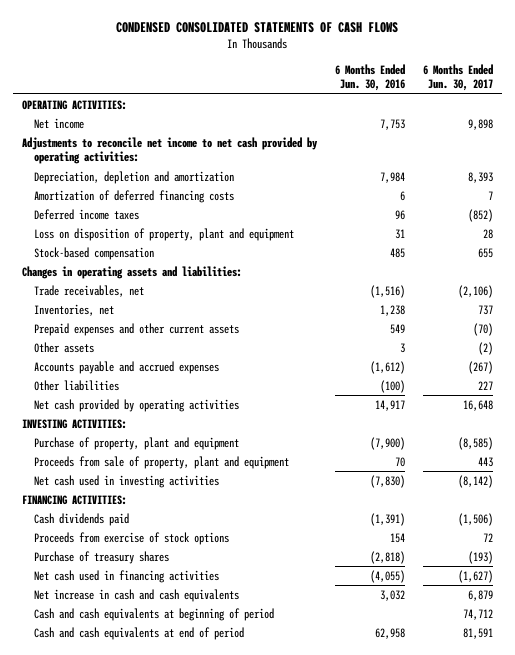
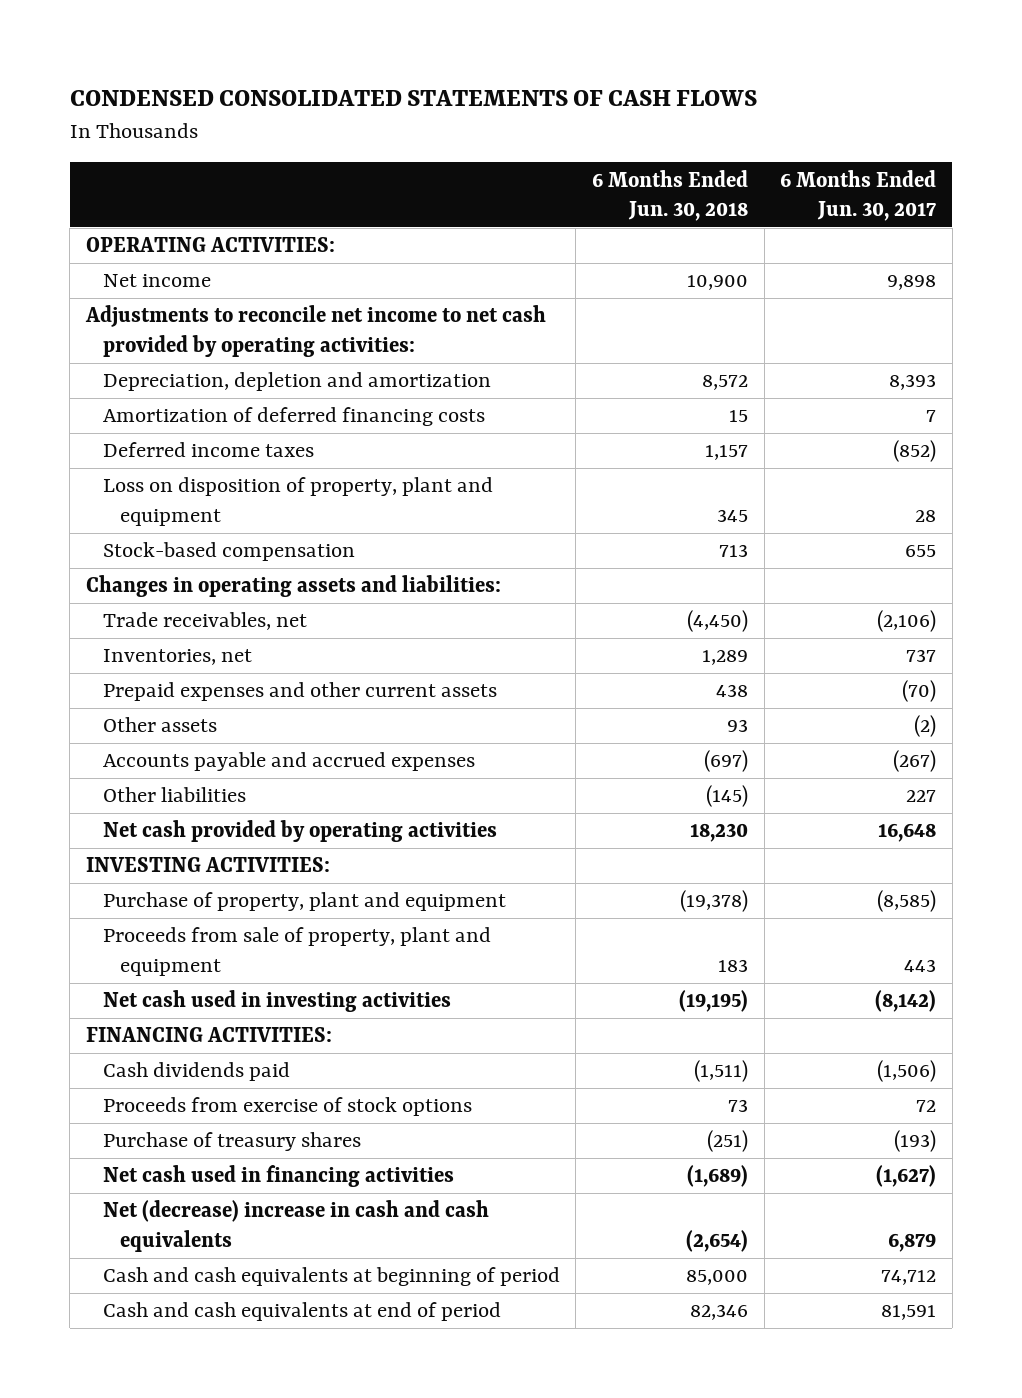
[334,63,405,92] 6 Months Ended Jun. 30, 2016 -> none
none -> [591,169,748,222] 6 Months Ended Jun. 30, 2018
[33,588,239,602] Net increase in cash and cash equivalents -> [102,1200,489,1252] Net (decrease) increase in cash and cash equivalents

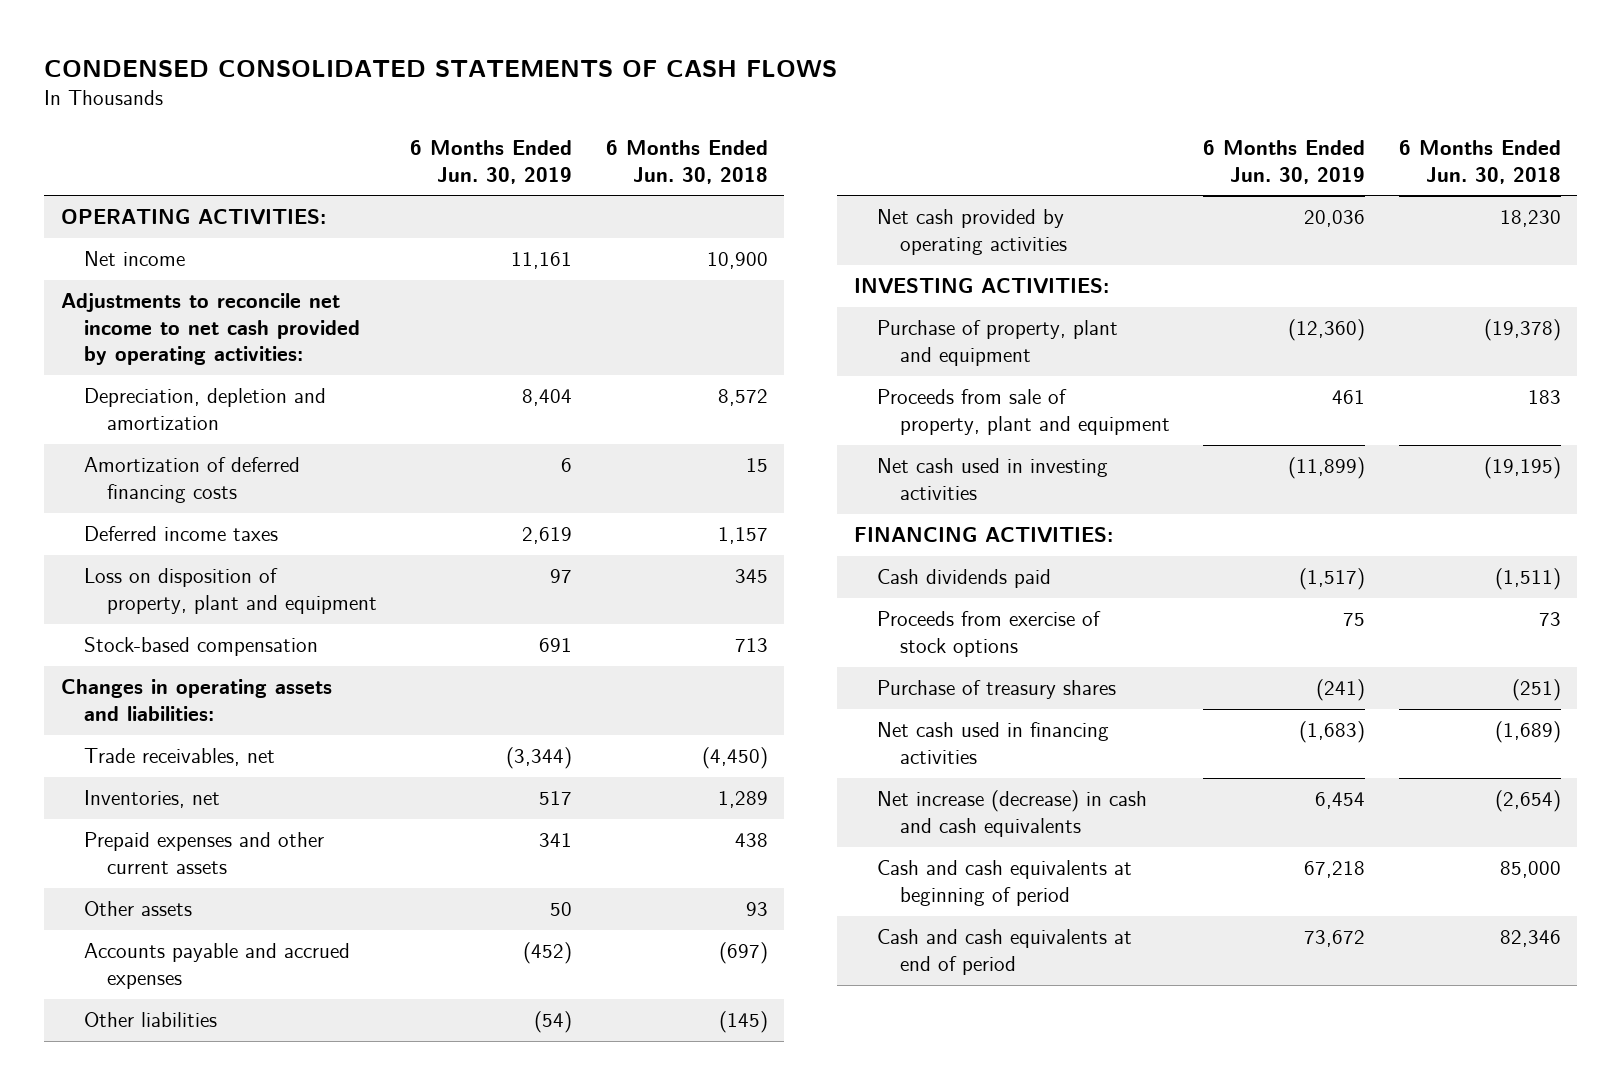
[780,169,937,222] 6 Months Ended Jun. 30, 2017 -> none
none -> [410,140,573,184] 6 Months Ended Jun. 30, 2019
[102,1200,489,1252] Net (decrease) increase in cash and cash equivalents -> [876,790,1147,837] Net increase (decrease) in cash and cash equivalents

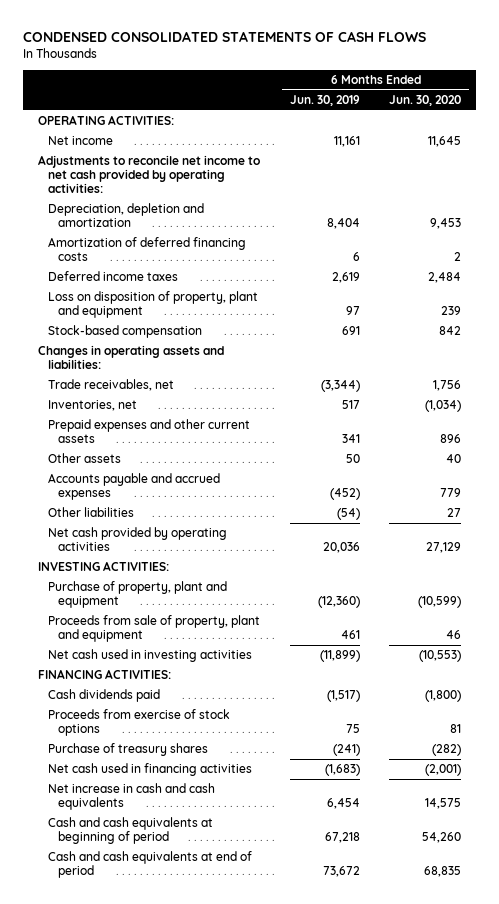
[605,140,768,184] 6 Months Ended Jun. 30, 2018 -> none
none -> [389,95,462,107] Jun. 30, 2020
[876,790,1147,837] Net increase (decrease) in cash and cash equivalents -> [48,783,216,811] Net increase in cash and cash equivalents

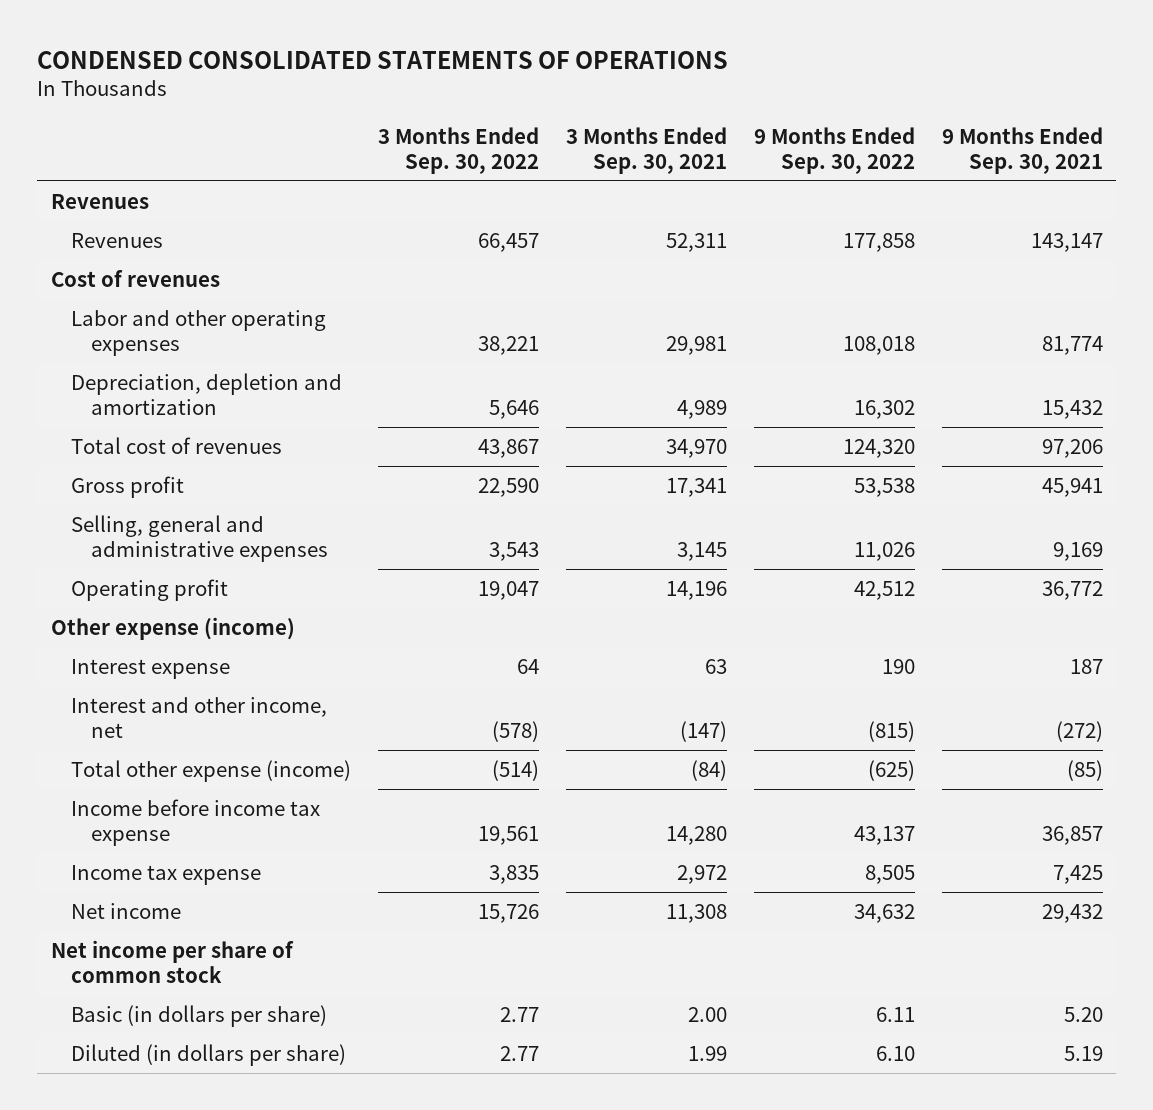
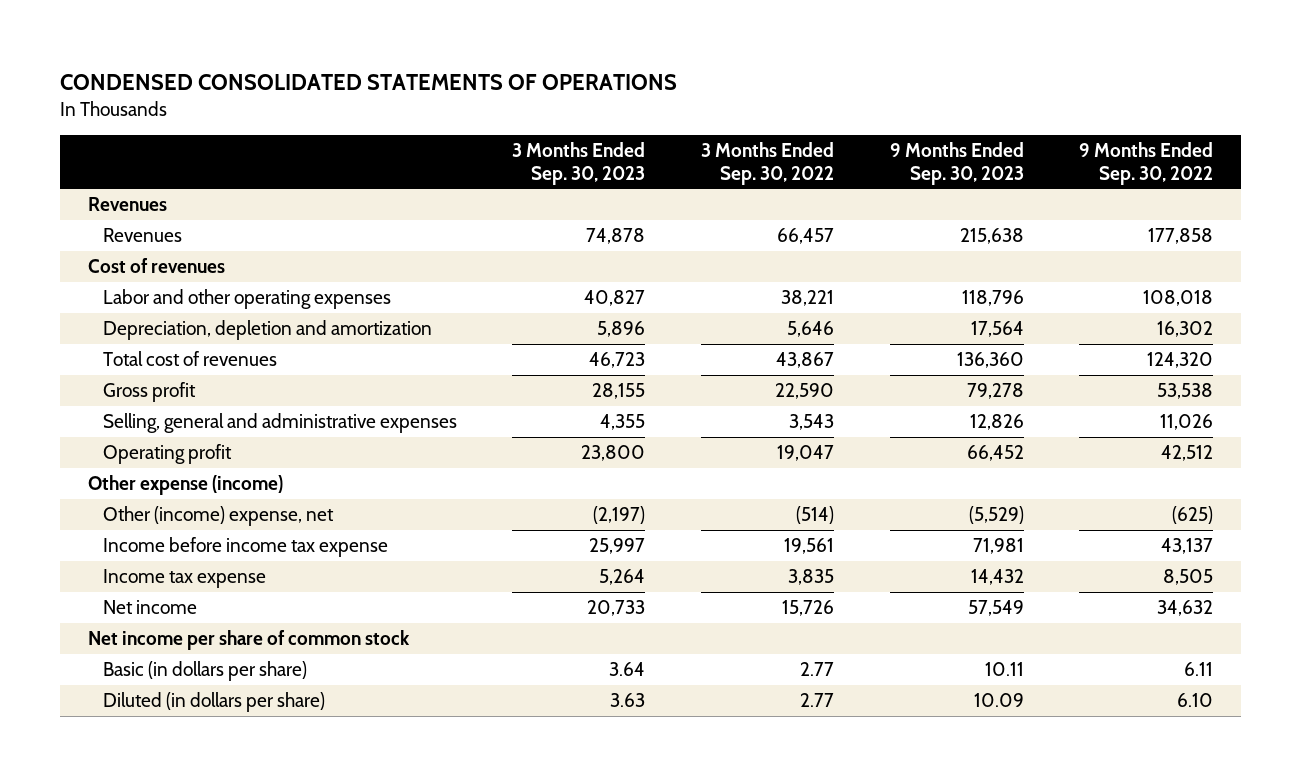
[565,126,727,174] 3 Months Ended Sep. 30, 2021 -> none
[941,126,1103,174] 9 Months Ended Sep. 30, 2021 -> none
none -> [512,141,646,185] 3 Months Ended Sep. 30, 2023
none -> [889,141,1024,185] 9 Months Ended Sep. 30, 2023
[70,658,230,679] Interest expense -> none
[70,696,327,739] Interest and other income, net -> none
[70,759,351,782] Total other expense (income) -> [102,506,334,527] Other (income) expense, net

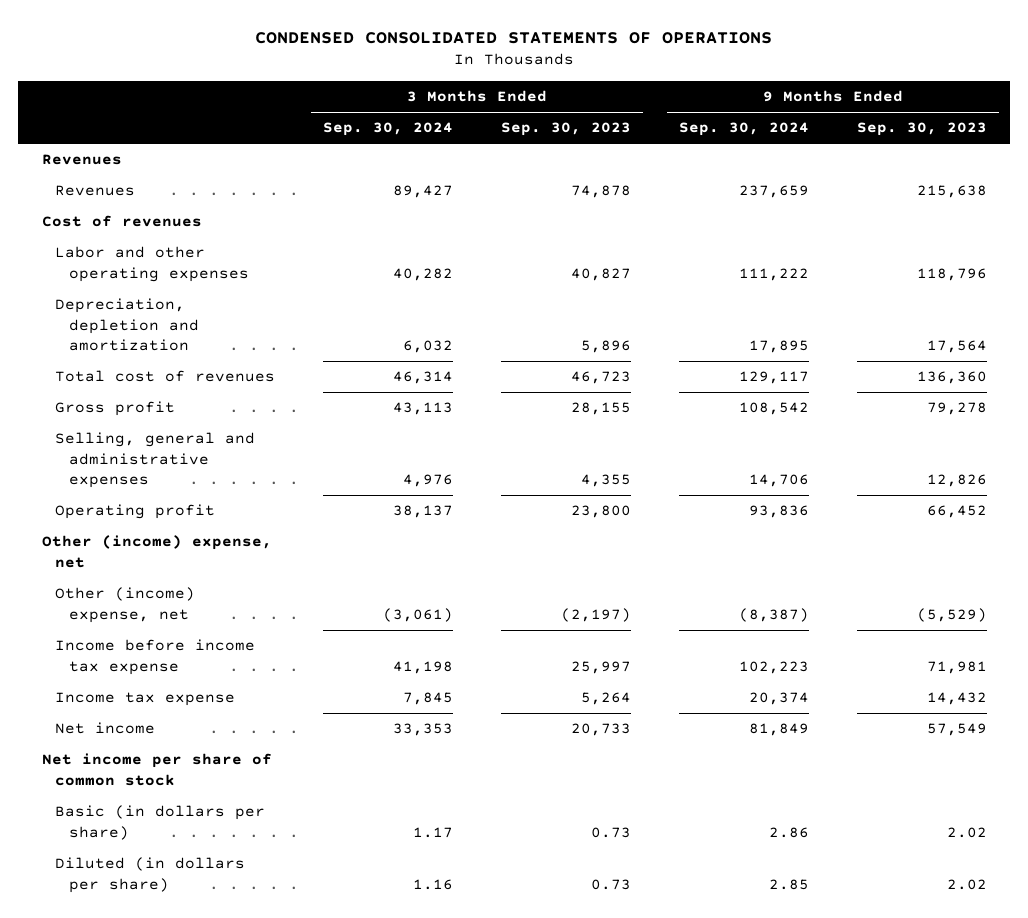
[701,141,835,185] 3 Months Ended Sep. 30, 2022 -> none
[1079,141,1214,185] 9 Months Ended Sep. 30, 2022 -> none
none -> [323,122,454,137] Sep. 30, 2024
none -> [678,122,809,137] Sep. 30, 2024
[88,475,284,496] Other expense (income) -> [41,535,272,568] Other (income) expense, net
[609,662,646,677] 3.64 -> [590,826,631,838] 0.73
[984,662,1024,677] 10.11 -> [946,826,987,838] 2.02
[610,693,646,708] 3.63 -> [590,878,631,890] 0.73
[973,693,1024,708] 10.09 -> [946,878,987,890] 2.02

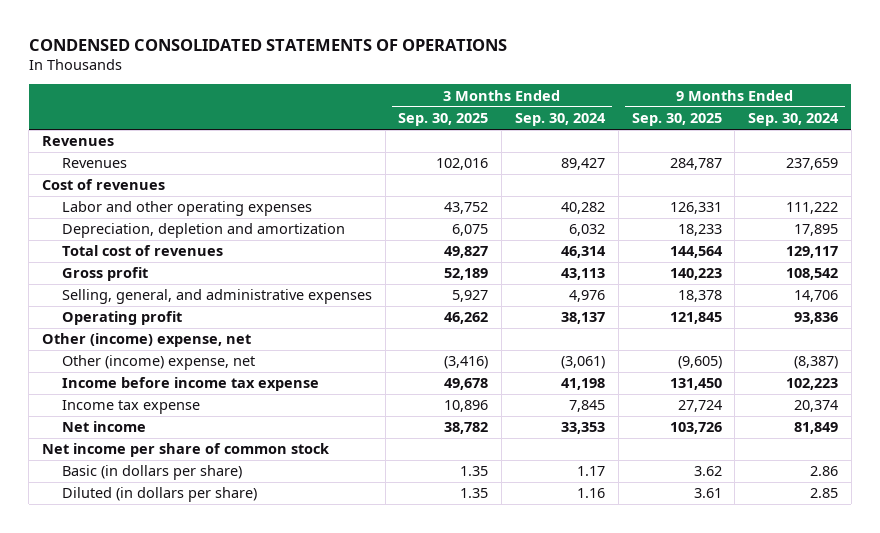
[500,122,631,137] Sep. 30, 2023 -> none
[856,122,987,137] Sep. 30, 2023 -> none
none -> [398,113,489,127] Sep. 30, 2025
none -> [631,113,722,127] Sep. 30, 2025
[55,432,256,488] Selling, general and administrative expenses -> [61,289,372,305] Selling, general, and administrative expenses

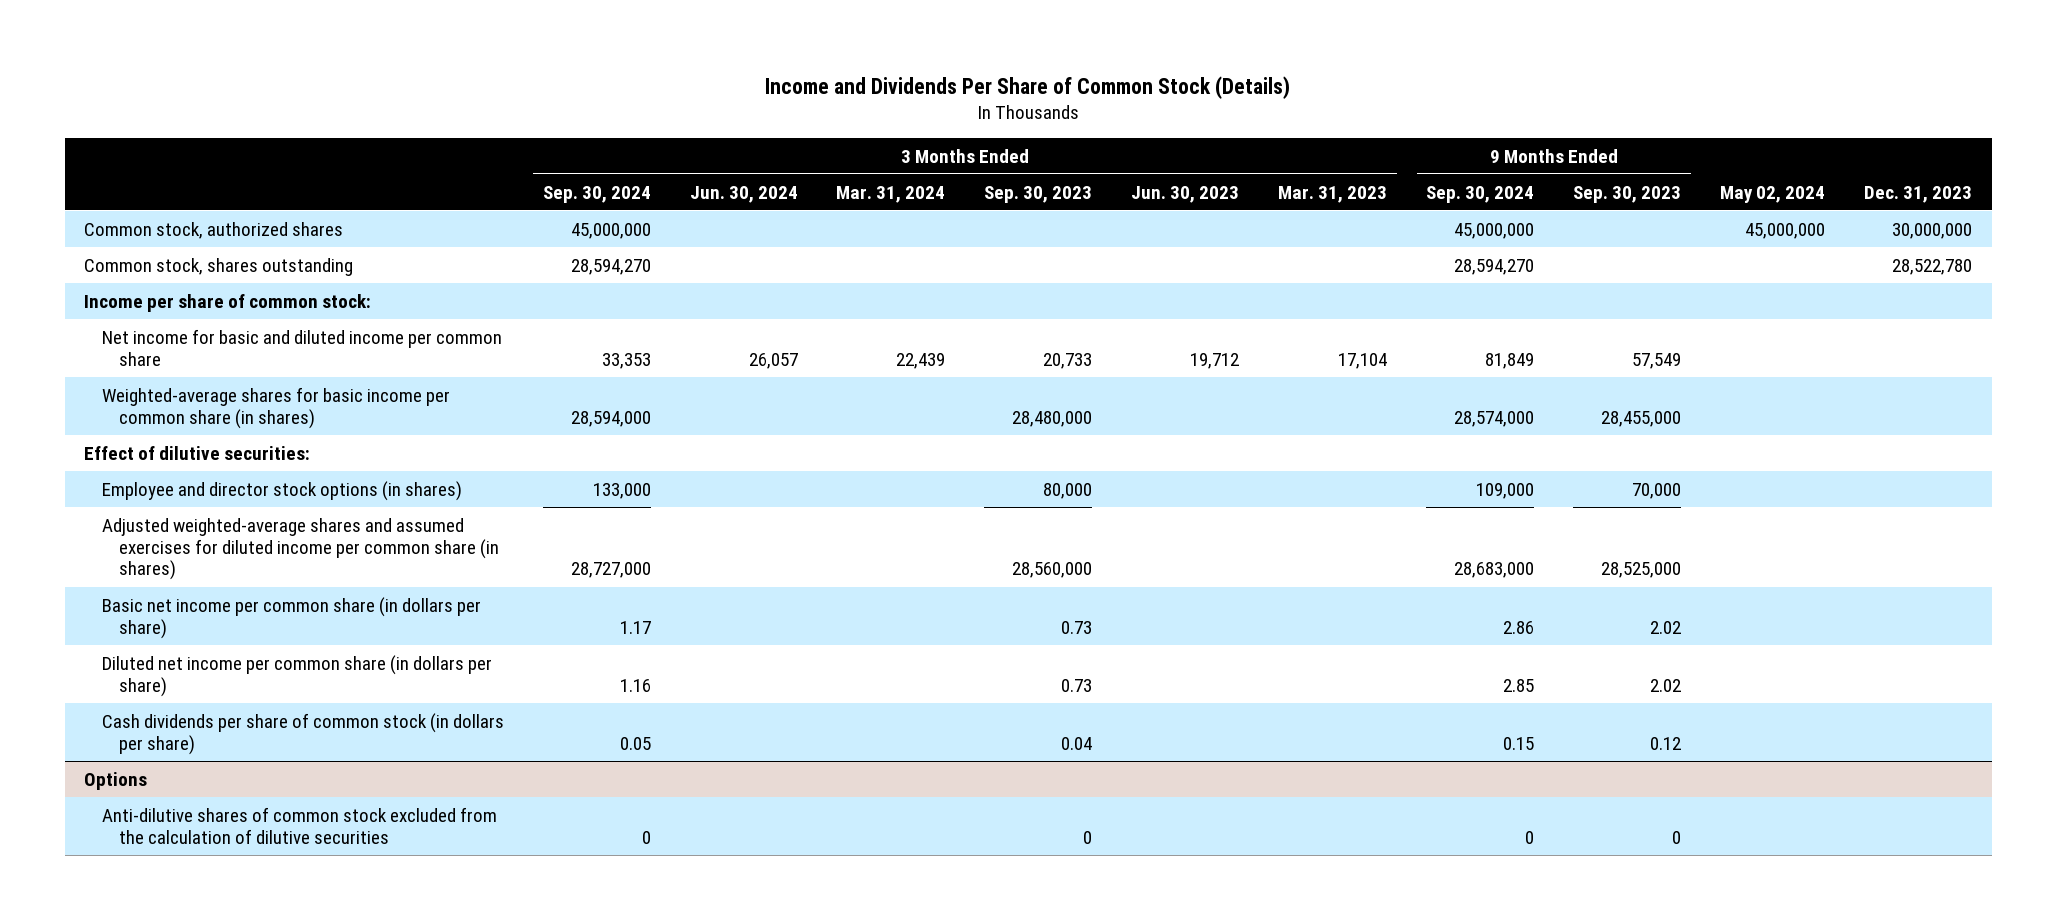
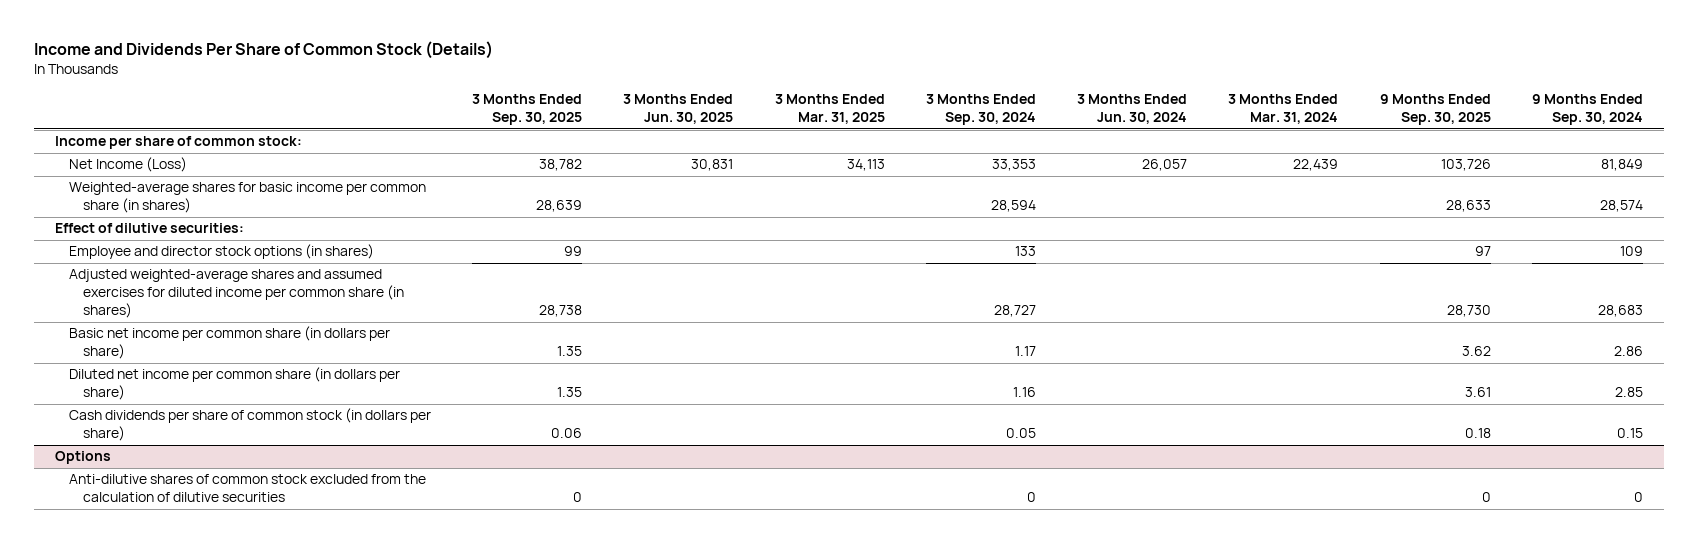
[984,185,1093,203] Sep. 30, 2023 -> none
[1131,185,1240,203] Jun. 30, 2023 -> none
[1278,185,1388,203] Mar. 31, 2023 -> none
[1573,185,1682,203] Sep. 30, 2023 -> none
[1720,185,1826,203] May 02, 2024 -> none
[1864,185,1973,203] Dec. 31, 2023 -> none
none -> [472,94,583,126] 3 Months Ended Sep. 30, 2025
none -> [623,94,734,125] 3 Months Ended Jun. 30, 2025
none -> [774,94,885,125] 3 Months Ended Mar. 31, 2025
none -> [1379,94,1491,126] 9 Months Ended Sep. 30, 2025
[84,221,344,239] Common stock, authorized shares -> none
[84,257,354,276] Common stock, shares outstanding -> none
[101,328,502,366] Net income for basic and diluted income per common share -> [68,157,187,173] Net Income (Loss)
[570,410,651,427] 28,594,000 -> [990,200,1036,213] 28,594
[1454,410,1535,427] 28,574,000 -> [1600,200,1644,213] 28,574
[592,482,651,499] 133,000 -> [1014,246,1036,257] 133
[1476,482,1535,499] 109,000 -> [1620,246,1644,257] 109
[570,562,651,579] 28,727,000 -> [993,305,1036,318] 28,727
[1454,562,1535,579] 28,683,000 -> [1598,305,1644,318] 28,683

